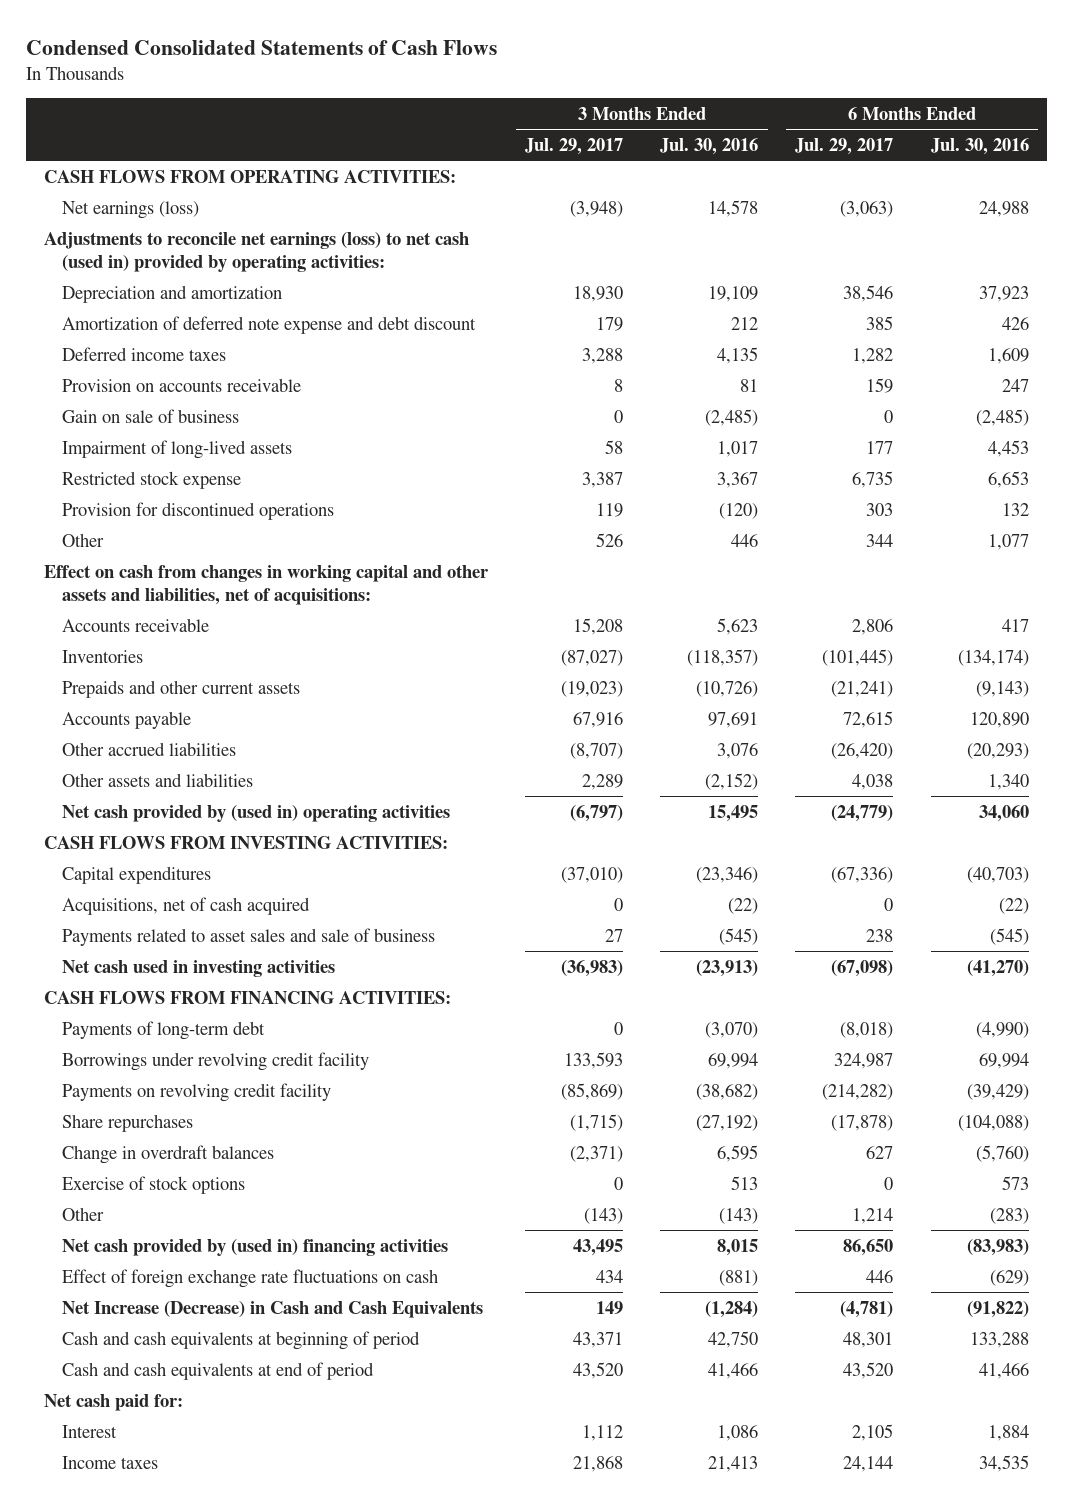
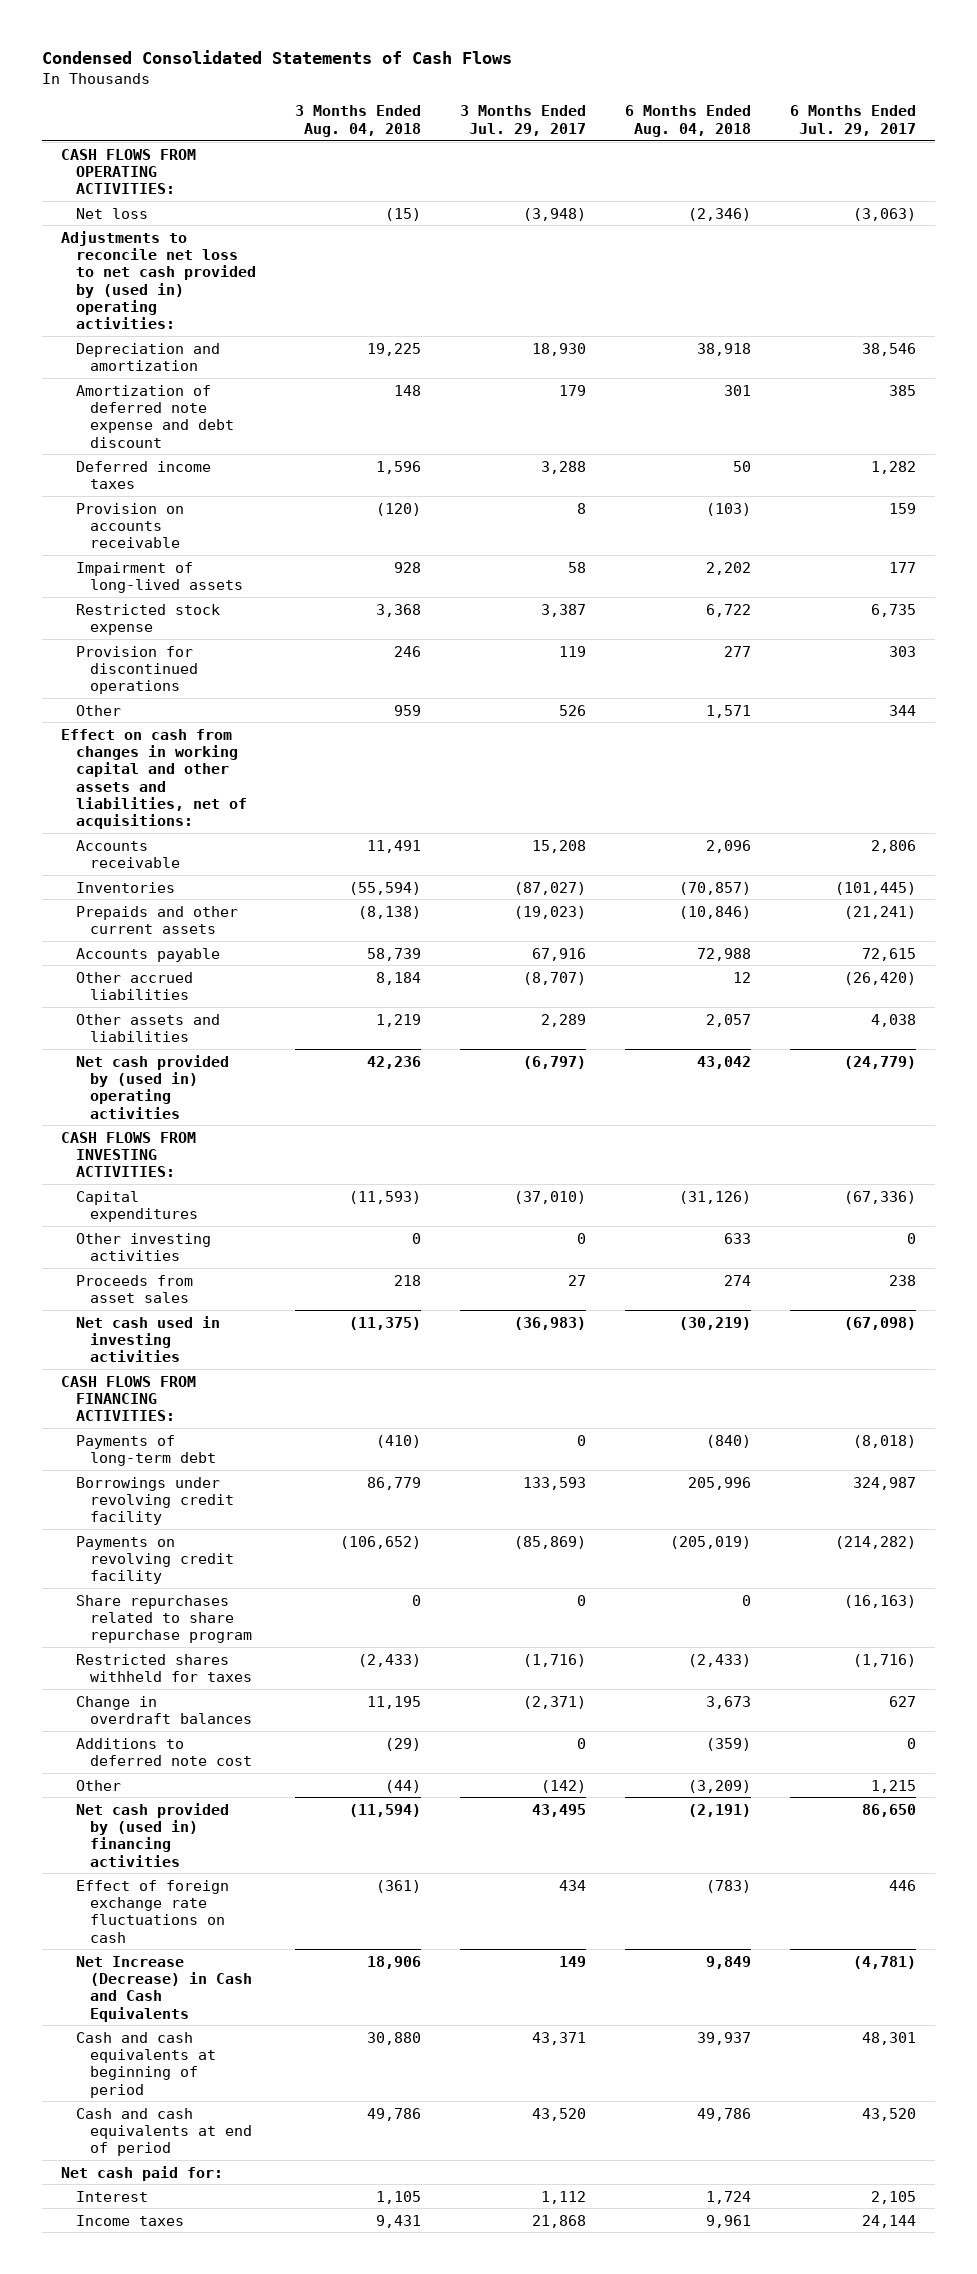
[660,137,759,155] Jul. 30, 2016 -> none
[930,137,1029,155] Jul. 30, 2016 -> none
none -> [294,105,421,137] 3 Months Ended Aug. 04, 2018
none -> [624,105,751,137] 6 Months Ended Aug. 04, 2018
[61,200,199,219] Net earnings (loss) -> [75,207,148,219] Net loss
[44,231,470,272] Adjustments to reconcile net earnings (loss) to net cash (used in) provided by operating activities: -> [61,230,256,330] Adjustments to reconcile net loss to net cash provided by (used in) operating activities:
[61,408,239,423] Gain on sale of business -> none
[61,896,310,915] Acquisitions, net of cash acquired -> none
none -> [75,1232,211,1261] Other investing activities
[61,927,435,946] Payments related to asset sales and sale of business -> [75,1274,193,1303] Proceeds from asset sales
[61,1113,193,1132] Share repurchases -> [75,1594,252,1644] Share repurchases related to share repurchase program
[570,1113,624,1131] (1,715) -> [576,1594,586,1606] 0
[831,1114,894,1131] (17,878) -> [843,1594,916,1608] (16,163)
none -> [75,1653,252,1682] Restricted shares withheld for taxes
[61,1175,245,1194] Exercise of stock options -> none
none -> [75,1737,252,1766] Additions to deferred note cost
[584,1207,624,1224] (143) -> [540,1779,586,1793] (142)
[852,1207,894,1224] 1,214 -> [870,1779,916,1793] 1,215

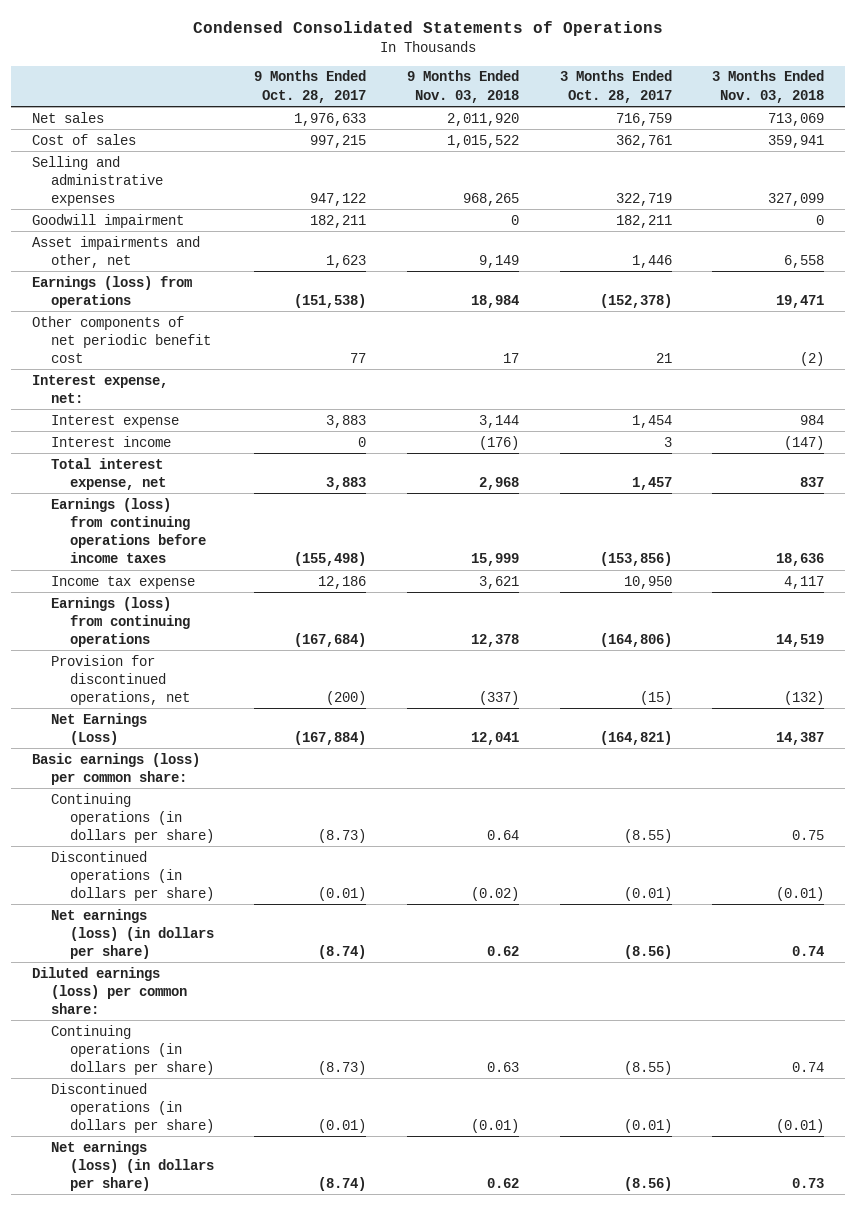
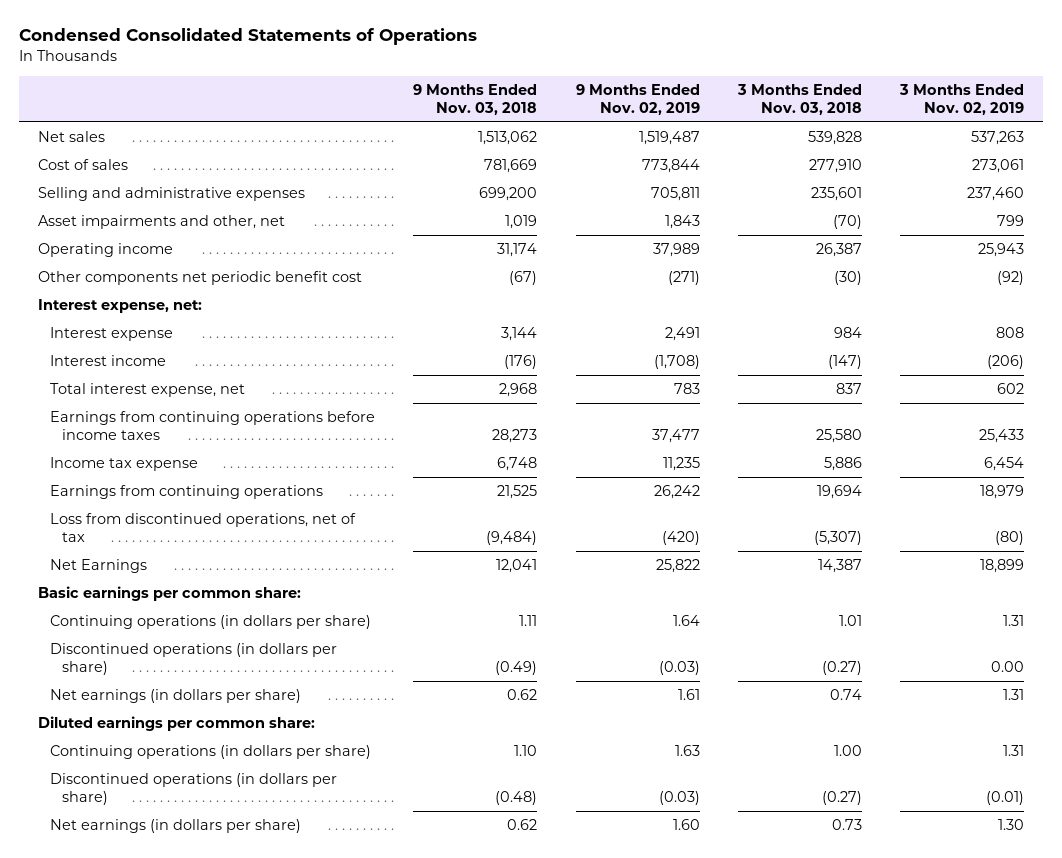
[254,70,367,103] 9 Months Ended Oct. 28, 2017 -> none
[559,70,672,103] 3 Months Ended Oct. 28, 2017 -> none
none -> [575,84,700,115] 9 Months Ended Nov. 02, 2019
none -> [899,84,1025,115] 3 Months Ended Nov. 02, 2019
[31,213,184,228] Goodwill impairment -> none
[31,275,192,308] Earnings (loss) from operations -> none
[446,112,519,126] 2,011,920 -> [478,131,538,146] 1,513,062
[768,112,825,126] 713,069 -> [807,131,862,146] 539,828
[446,134,519,148] 1,015,522 -> [484,159,538,174] 781,669
[768,134,825,148] 359,941 -> [808,159,862,174] 277,910
[462,192,519,206] 968,265 -> [479,187,538,202] 699,200
[768,192,825,206] 327,099 -> [810,187,862,202] 235,601
[478,254,519,268] 9,149 -> [505,215,538,230] 1,019
[784,254,825,268] 6,558 -> [832,215,862,230] (70)
none -> [37,243,173,258] Operating income
[31,315,211,363] Other components of net periodic benefit cost -> [37,271,362,286] Other components net periodic benefit cost
[502,352,519,363] 17 -> [509,271,538,286] (67)
[800,351,825,366] (2) -> [833,271,862,286] (30)
[50,654,190,705] Provision for discontinued operations, net -> none
[50,497,206,564] Earnings (loss) from continuing operations before income taxes -> [49,411,375,440] Earnings from continuing operations before income taxes
[470,553,519,567] 15,999 -> [492,428,538,443] 28,273
[776,553,825,567] 18,636 -> [815,428,862,443] 25,580
[478,575,519,589] 3,621 -> [497,457,538,472] 6,748
[784,575,825,589] 4,117 -> [823,457,862,472] 5,886
[50,596,190,647] Earnings (loss) from continuing operations -> [49,485,323,500] Earnings from continuing operations
[470,633,519,647] 12,378 -> [497,485,538,500] 21,525
[776,633,825,647] 14,519 -> [816,485,862,500] 19,694
none -> [49,513,356,542] Loss from discontinued operations, net of tax
[50,712,147,745] Net Earnings (Loss) -> [49,559,147,574] Net Earnings
[31,752,200,785] Basic earnings (loss) per common share: -> [37,586,301,602] Basic earnings per common share:
[486,829,519,840] 0.64 -> [519,615,538,627] 1.11
[792,829,825,840] 0.75 -> [838,615,862,627] 1.01
[470,886,519,901] (0.02) -> [495,660,538,675] (0.49)
[776,886,825,901] (0.01) -> [821,660,862,675] (0.27)
[50,908,214,959] Net earnings (loss) (in dollars per share) -> [49,689,301,704] Net earnings (in dollars per share)
[31,966,187,1014] Diluted earnings (loss) per common share: -> [37,716,315,732] Diluted earnings per common share:
[486,1061,519,1072] 0.63 -> [514,745,538,757] 1.10
[792,1061,825,1072] 0.74 -> [833,745,862,757] 1.00
[470,1118,519,1133] (0.01) -> [495,790,538,805] (0.48)
[776,1118,825,1133] (0.01) -> [821,790,862,805] (0.27)
[50,1140,214,1191] Net earnings (loss) (in dollars per share) -> [49,819,301,834] Net earnings (in dollars per share)

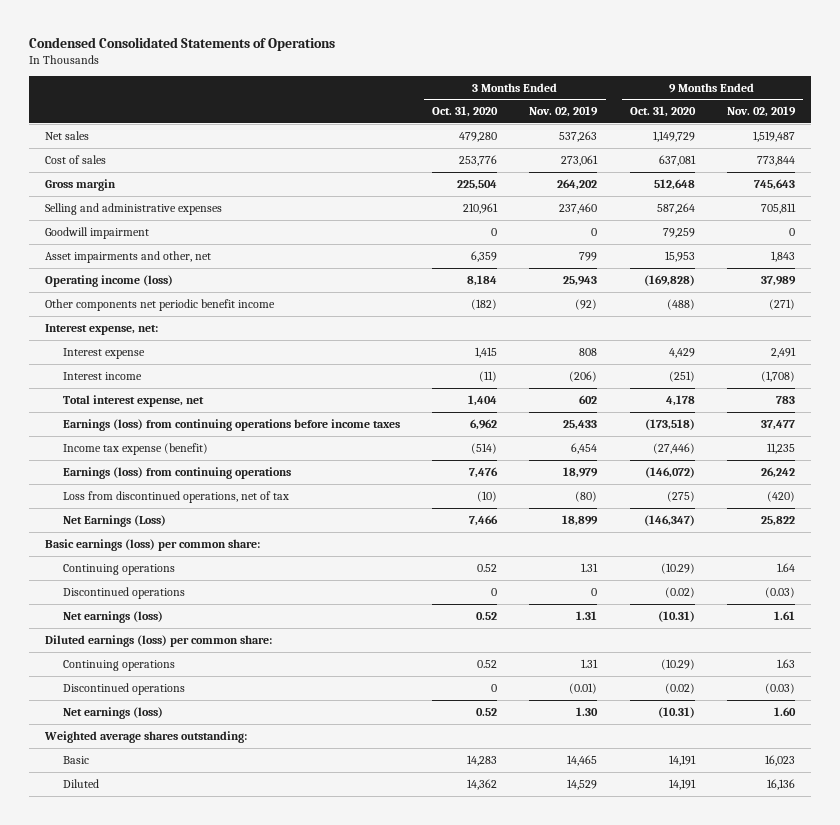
[413,84,538,115] 9 Months Ended Nov. 03, 2018 -> none
[736,84,862,115] 3 Months Ended Nov. 03, 2018 -> none
none -> [432,106,499,118] Oct. 31, 2020
none -> [629,106,696,118] Oct. 31, 2020
none -> [45,178,117,191] Gross margin
none -> [45,226,150,239] Goodwill impairment
[37,243,173,258] Operating income -> [45,274,174,287] Operating income (loss)
[37,271,362,286] Other components net periodic benefit cost -> [45,298,276,311] Other components net periodic benefit income
[49,411,375,440] Earnings from continuing operations before income taxes -> [62,418,400,431] Earnings (loss) from continuing operations before income taxes
[49,457,198,472] Income tax expense -> [62,442,208,455] Income tax expense (benefit)
[49,485,323,500] Earnings from continuing operations -> [62,466,291,479] Earnings (loss) from continuing operations
[49,559,147,574] Net Earnings -> [62,514,166,527] Net Earnings (Loss)
[37,586,301,602] Basic earnings per common share: -> [45,538,261,551] Basic earnings (loss) per common share:
[49,615,371,630] Continuing operations (in dollars per share) -> [62,563,175,575] Continuing operations
[49,643,337,675] Discontinued operations (in dollars per share) -> [62,586,185,599] Discontinued operations
[991,660,1025,672] 0.00 -> [591,587,598,596] 0
[49,689,301,704] Net earnings (in dollars per share) -> [62,610,163,623] Net earnings (loss)
[37,716,315,732] Diluted earnings per common share: -> [45,634,273,647] Diluted earnings (loss) per common share:
[49,745,371,760] Continuing operations (in dollars per share) -> [62,659,175,671] Continuing operations
[49,773,337,805] Discontinued operations (in dollars per share) -> [62,682,185,695] Discontinued operations
[49,819,301,834] Net earnings (in dollars per share) -> [62,706,163,719] Net earnings (loss)
none -> [44,730,248,743] Weighted average shares outstanding:
none -> [62,755,89,764] Basic
none -> [62,778,99,788] Diluted

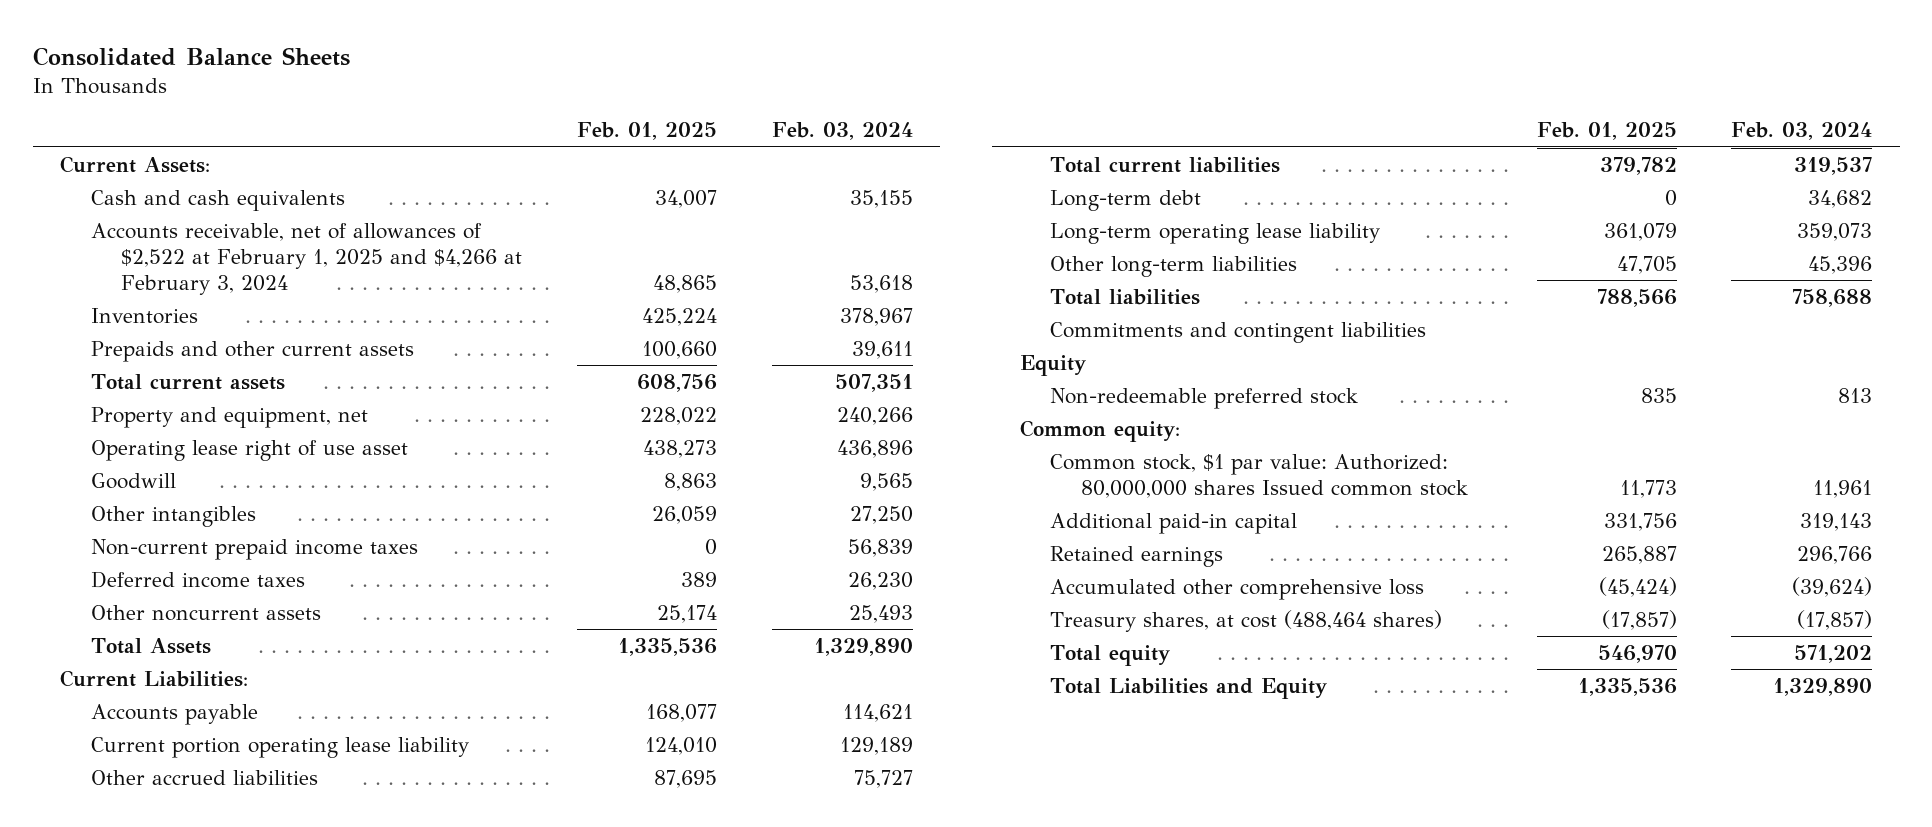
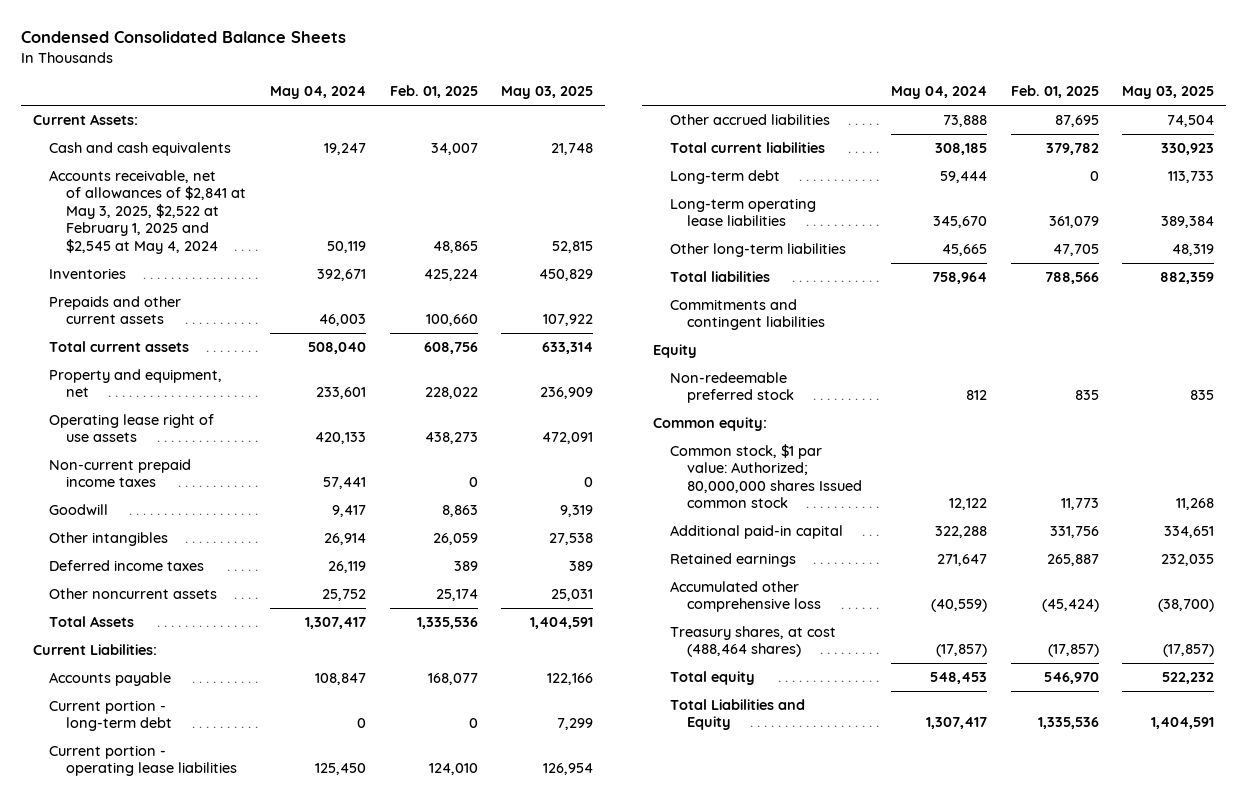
[32,47,350,67] Consolidated Balance Sheets -> [20,31,346,44] Condensed Consolidated Balance Sheets
[771,122,913,141] Feb. 03, 2024 -> none
none -> [270,86,367,100] May 04, 2024
none -> [501,86,594,100] May 03, 2025
[90,222,523,295] Accounts receivable, net of allowances of $2,522 at February 1, 2025 and $4,266 at February 3, 2024 -> [49,169,247,254] Accounts receivable, net of allowances of $2,841 at May 3, 2025, $2,522 at February 1, 2025 and $2,545 at May 4, 2024
[90,439,408,461] Operating lease right of use asset -> [49,413,215,443] Operating lease right of use assets
[90,538,418,560] Non-current prepaid income taxes -> [49,458,192,488] Non-current prepaid income taxes
none -> [49,699,173,732] Current portion - long-term debt
[90,736,469,758] Current portion operating lease liability -> [49,744,238,777] Current portion - operating lease liabilities
[1050,222,1381,244] Long-term operating lease liability -> [670,197,817,227] Long-term operating lease liabilities
[1050,453,1468,498] Common stock, $1 par value: Authorized: 80,000,000 shares Issued common stock -> [670,443,863,509] Common stock, $1 par value: Authorized; 80,000,000 shares Issued common stock

